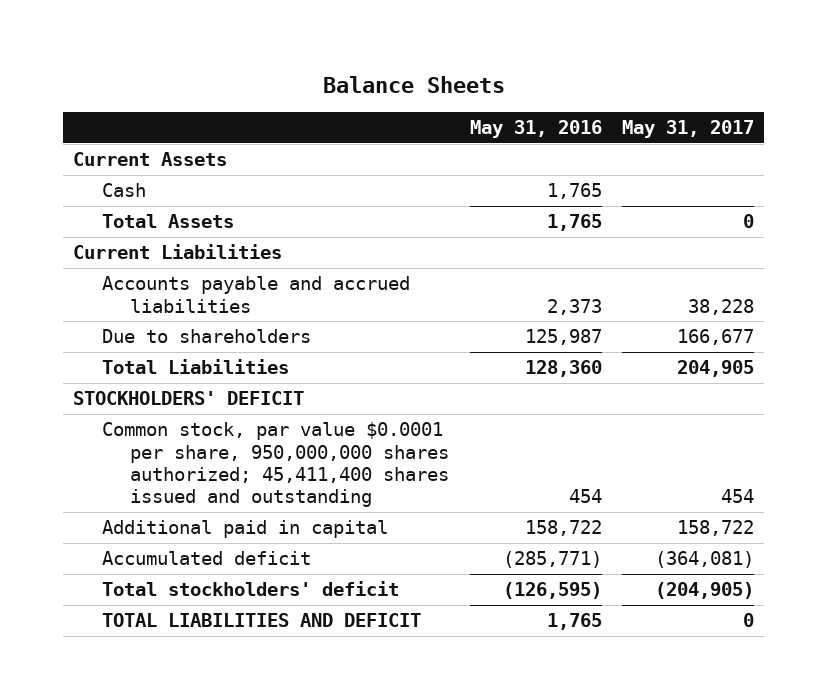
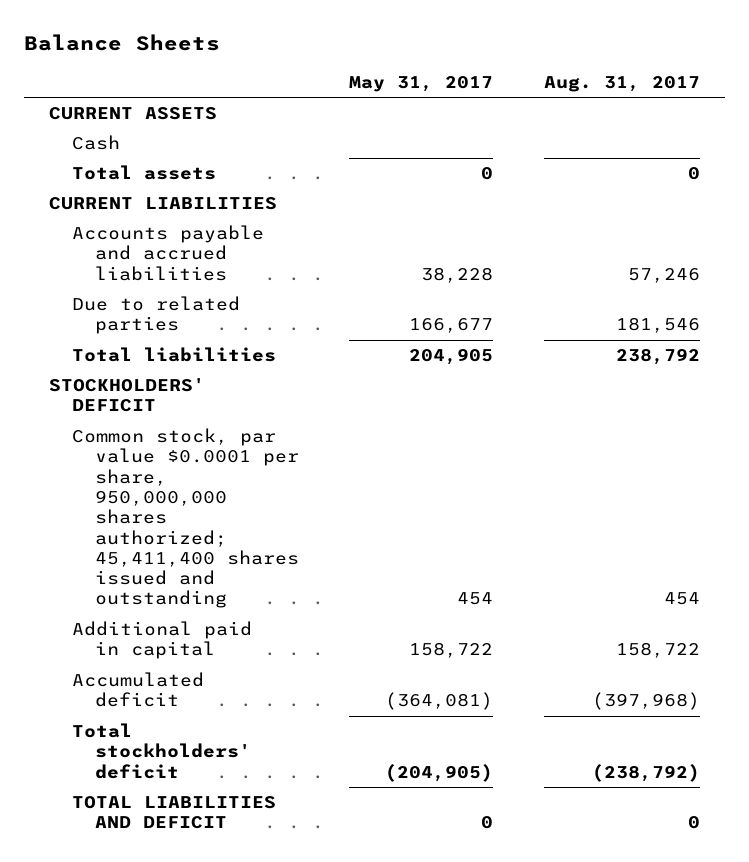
[469,120,602,139] May 31, 2016 -> none
none -> [543,76,700,93] Aug. 31, 2017
[73,152,228,167] Current Assets -> [48,107,217,121] CURRENT ASSETS
[101,214,234,229] Total Assets -> [71,165,216,181] Total assets
[73,244,283,260] Current Liabilities -> [48,197,277,211] CURRENT LIABILITIES
[101,329,311,344] Due to shareholders -> [71,296,240,335] Due to related parties
[101,359,289,375] Total Liabilities -> [71,347,276,363] Total liabilities

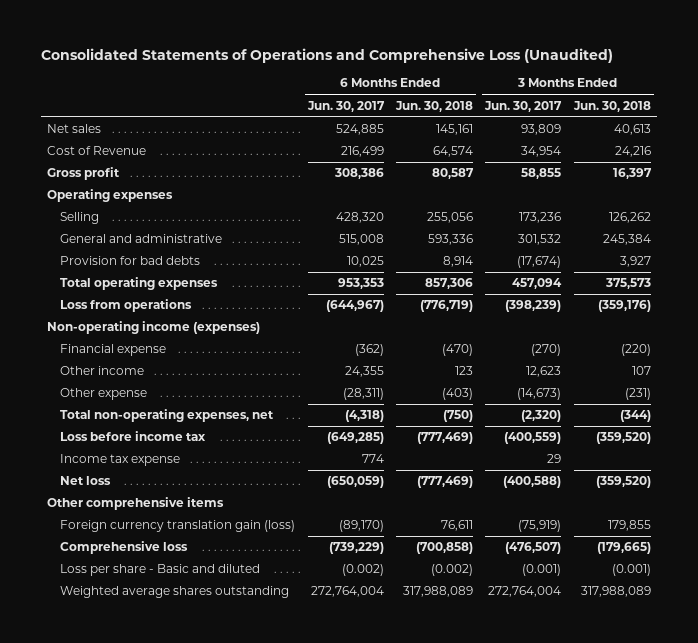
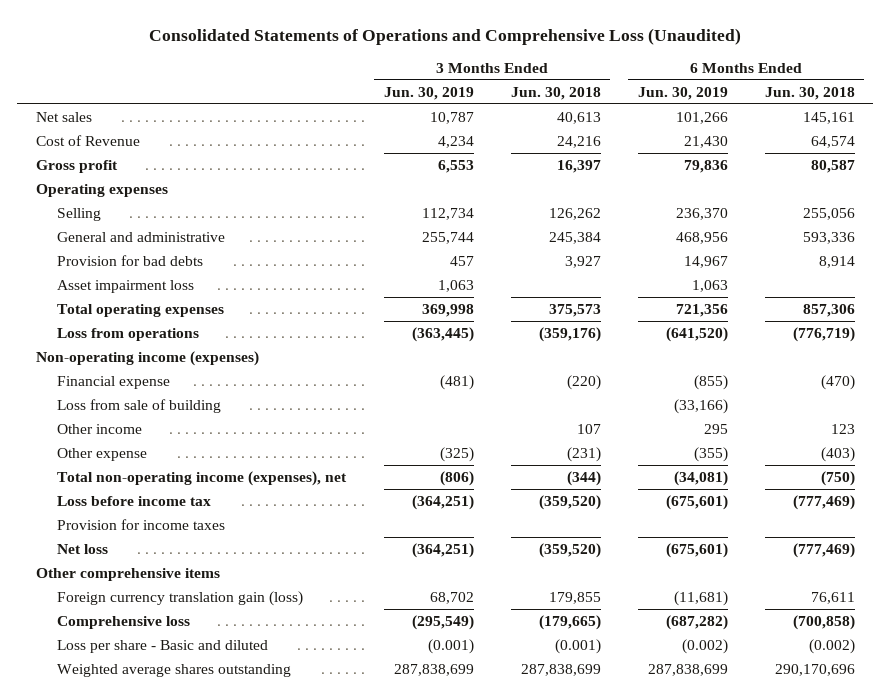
[306,100,385,112] Jun. 30, 2017 -> none
[484,100,563,112] Jun. 30, 2017 -> none
none -> [383,86,474,100] Jun. 30, 2019
none -> [637,86,728,100] Jun. 30, 2019
none -> [57,279,195,293] Asset impairment loss
none -> [57,398,222,413] Loss from sale of building
[60,409,275,423] Total non-operating expenses, net -> [57,470,348,486] Total non-operating income (expenses), net
[60,454,181,467] Income tax expense -> [57,518,226,530] Provision for income taxes
[403,586,474,598] 317,988,089 -> [774,663,855,676] 290,170,696
[580,586,651,598] 317,988,089 -> [520,663,601,676] 287,838,699

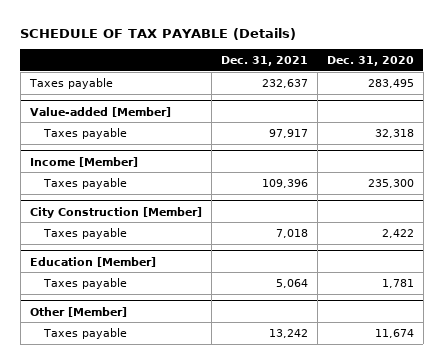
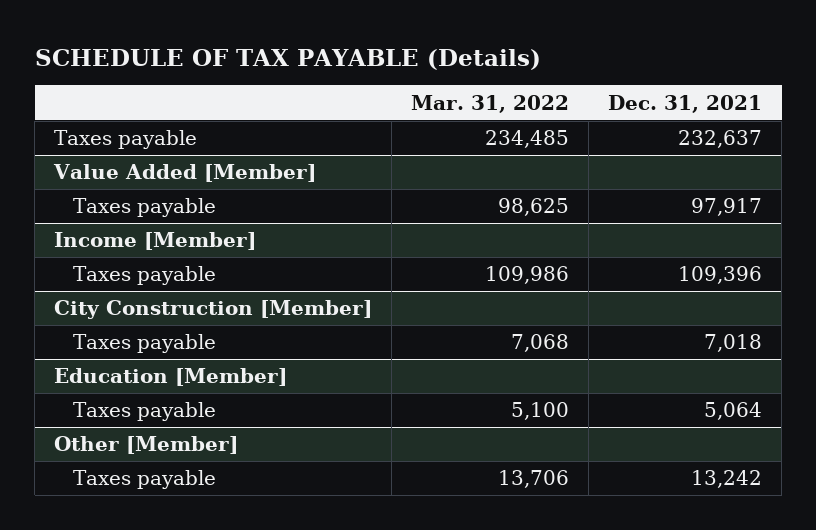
[326,55,414,66] Dec. 31, 2020 -> none
none -> [411,94,570,113] Mar. 31, 2022
[29,106,171,117] Value-added [Member] -> [53,164,317,183] Value Added [Member]

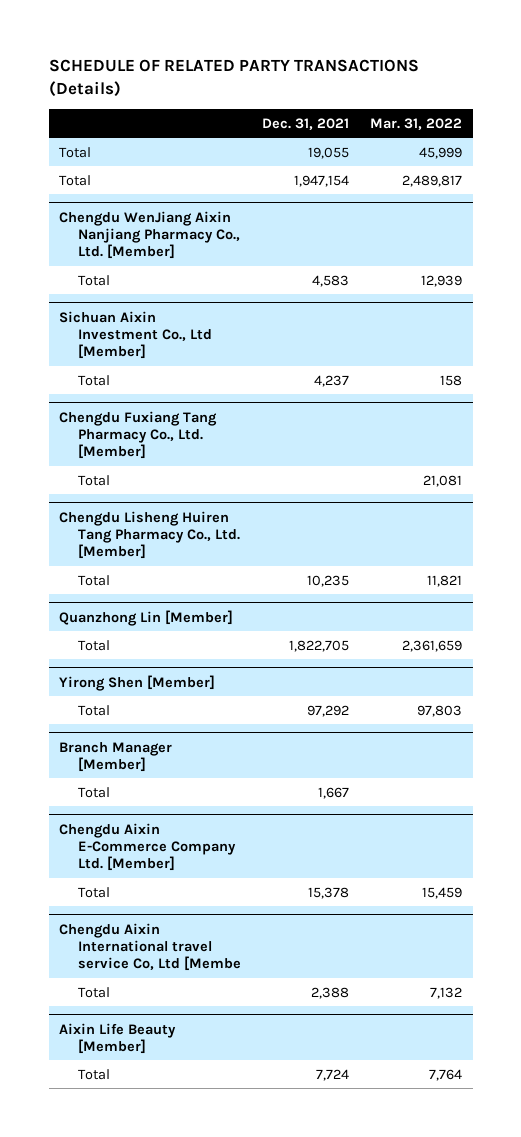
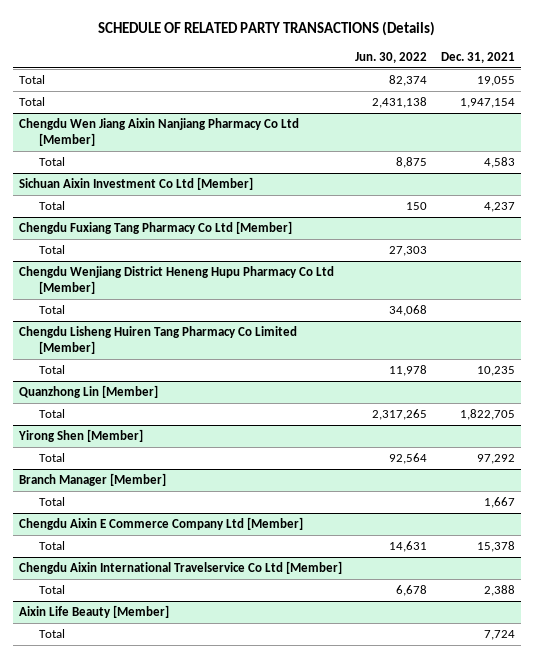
[370,117,463,130] Mar. 31, 2022 -> none
none -> [355,51,428,63] Jun. 30, 2022
[59,210,240,260] Chengdu WenJiang Aixin Nanjiang Pharmacy Co., Ltd. [Member] -> [19,118,300,146] Chengdu Wen Jiang Aixin Nanjiang Pharmacy Co Ltd [Member]
[59,310,212,360] Sichuan Aixin Investment Co., Ltd [Member] -> [19,177,254,191] Sichuan Aixin Investment Co Ltd [Member]
[59,410,218,460] Chengdu Fuxiang Tang Pharmacy Co., Ltd. [Member] -> [19,221,293,235] Chengdu Fuxiang Tang Pharmacy Co Ltd [Member]
none -> [19,266,335,294] Chengdu Wenjiang District Heneng Hupu Pharmacy Co Ltd [Member]
none -> [39,305,66,315] Total
[59,510,240,560] Chengdu Lisheng Huiren Tang Pharmacy Co., Ltd. [Member] -> [19,326,298,354] Chengdu Lisheng Huiren Tang Pharmacy Co Limited [Member]
[59,822,236,872] Chengdu Aixin E-Commerce Company Ltd. [Member] -> [19,517,304,531] Chengdu Aixin E Commerce Company Ltd [Member]
[59,922,241,972] Chengdu Aixin International travel service Co, Ltd [Membe -> [19,561,343,575] Chengdu Aixin International Travelservice Co Ltd [Member]

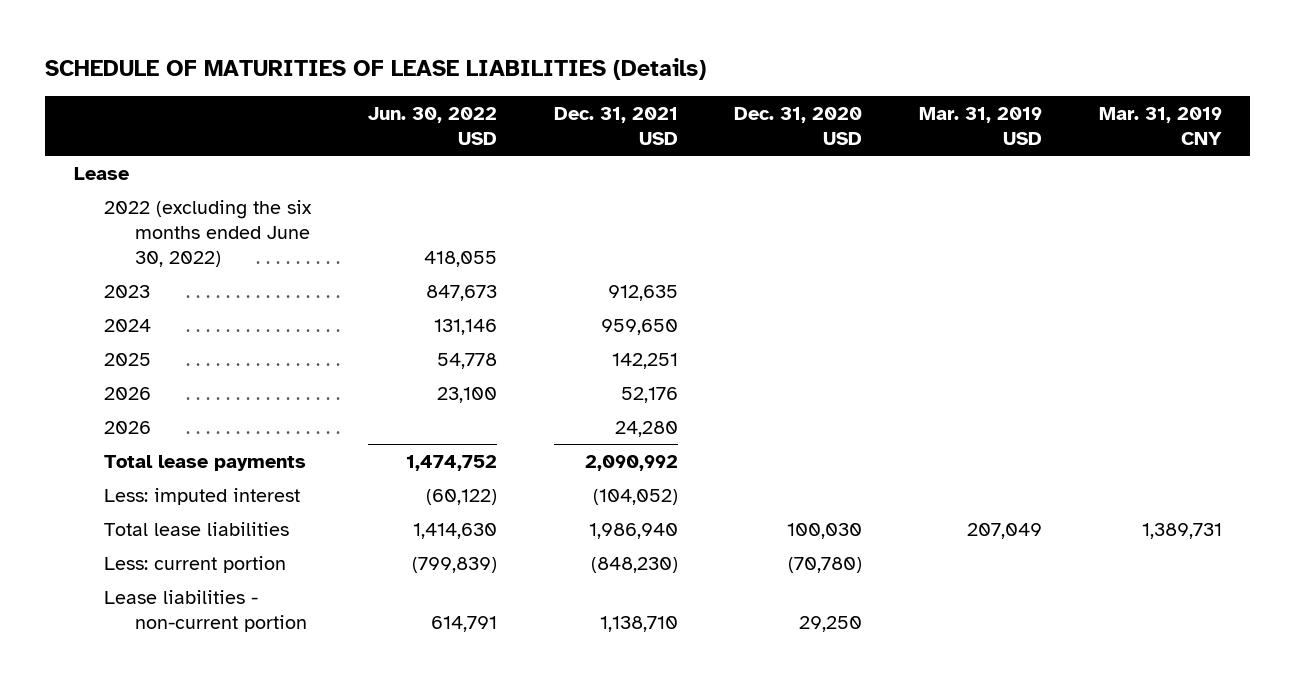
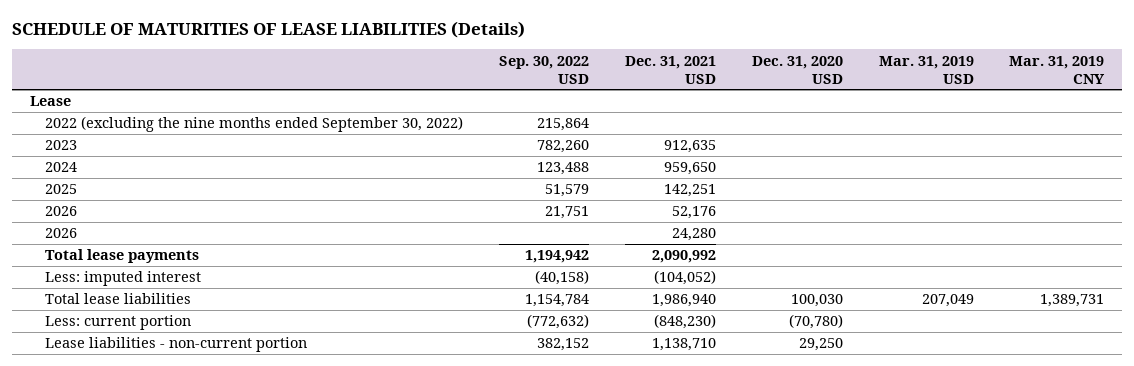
[368,107,498,146] Jun. 30, 2022 USD -> none
none -> [499,55,590,84] Sep. 30, 2022 USD
[104,199,313,267] 2022 (excluding the six months ended June 30, 2022) -> [45,116,464,133] 2022 (excluding the nine months ended September 30, 2022)

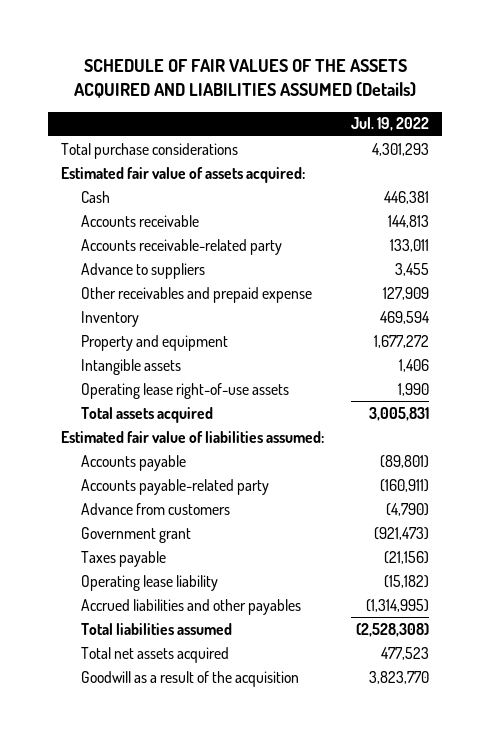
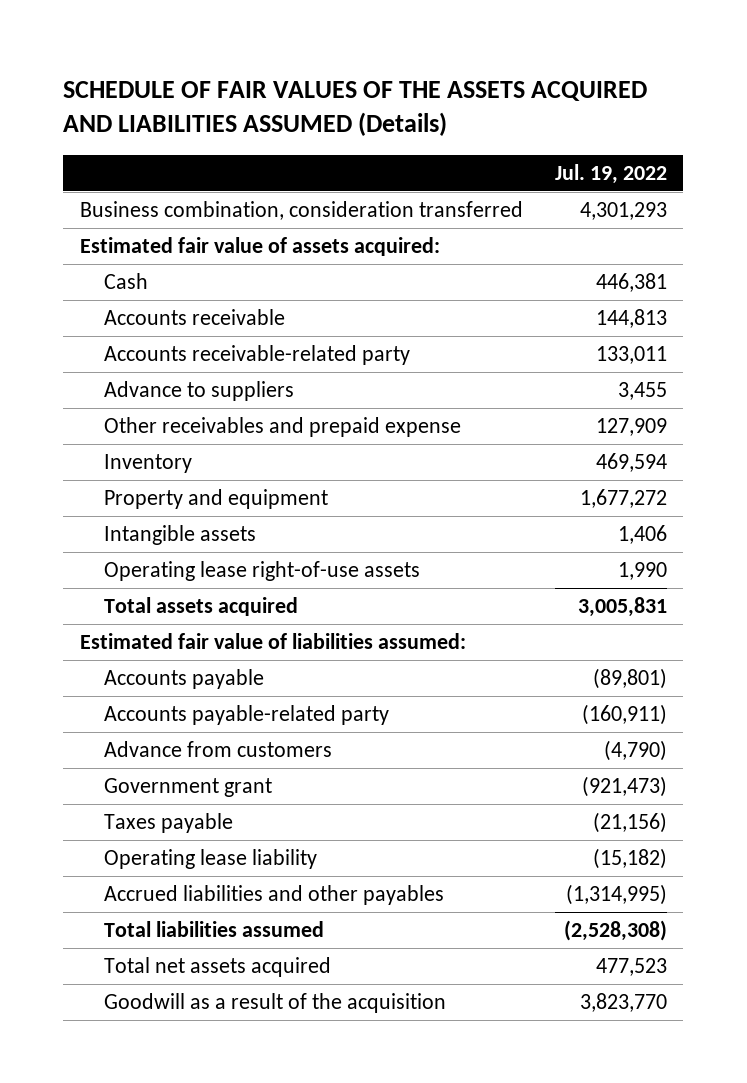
[61,142,239,159] Total purchase considerations -> [79,201,523,221] Business combination, consideration transferred

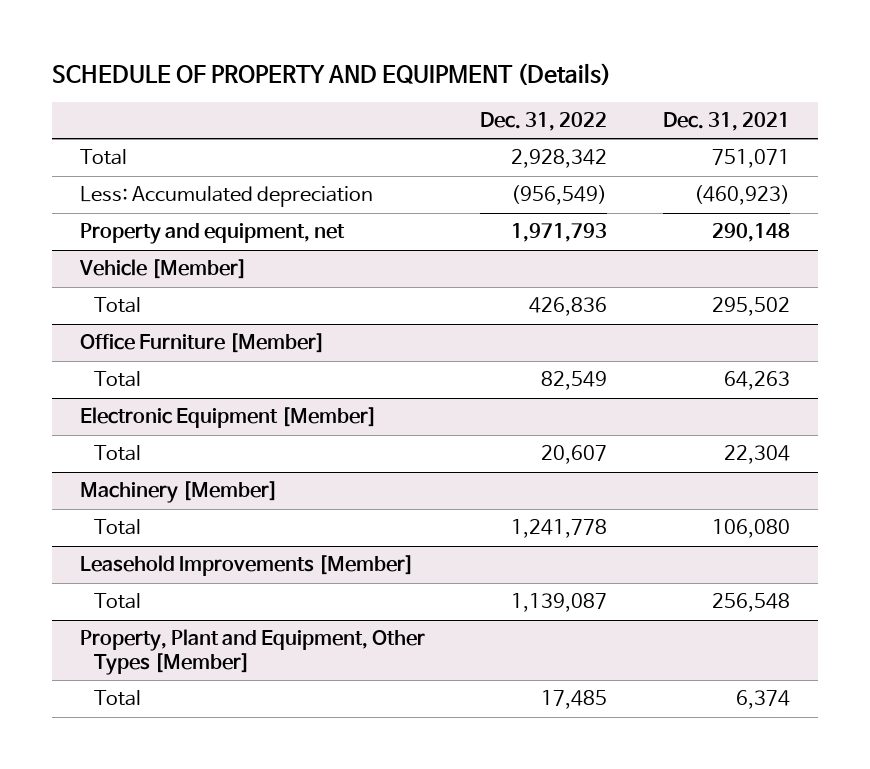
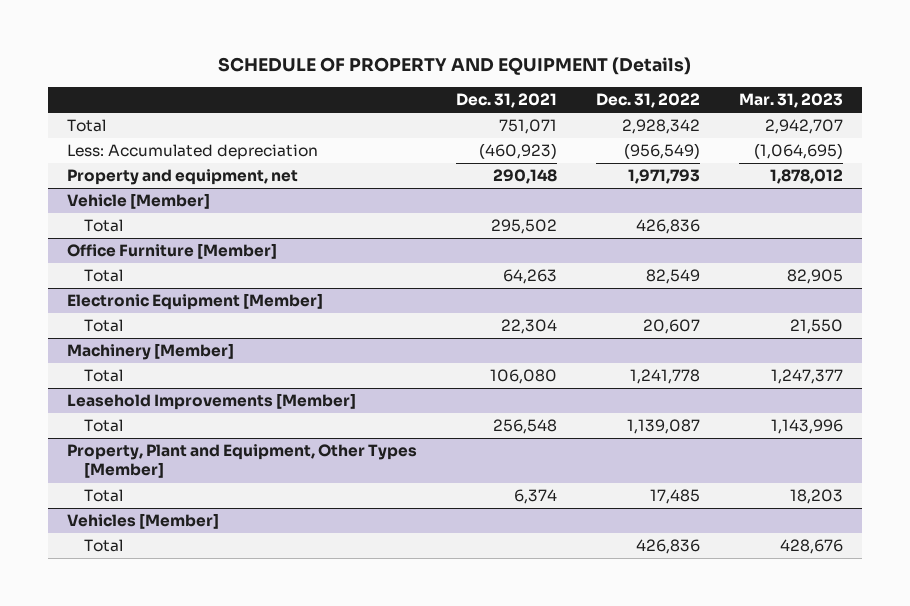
none -> [738,93,843,109] Mar. 31, 2023
none -> [67,513,220,530] Vehicles [Member]
none -> [83,539,123,553] Total

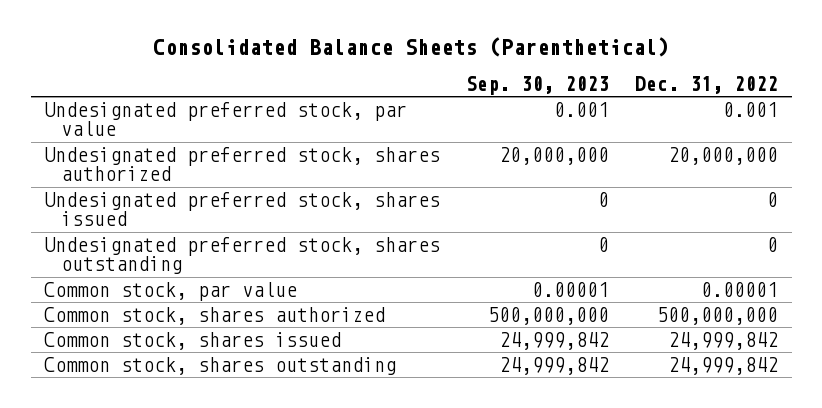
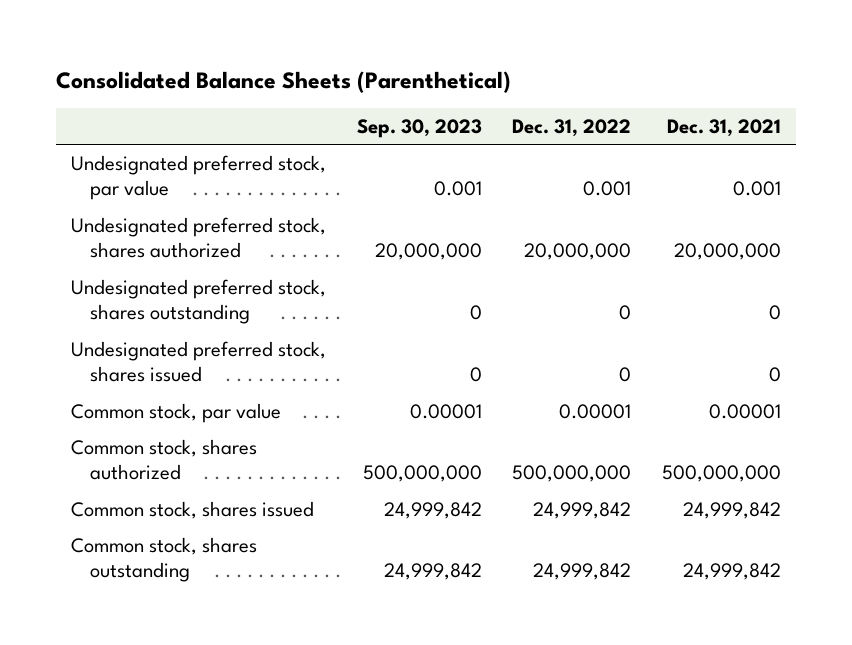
none -> [666,119,781,138] Dec. 31, 2021
[43,191,440,227] Undesignated preferred stock, shares issued -> [71,340,327,383] Undesignated preferred stock, shares issued

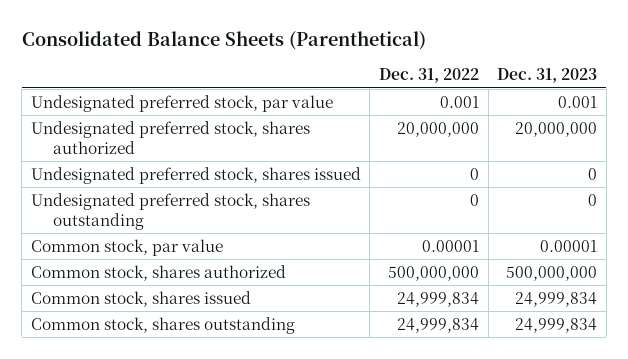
[356,119,482,139] Sep. 30, 2023 -> none
[666,119,781,138] Dec. 31, 2021 -> none
none -> [497,68,598,84] Dec. 31, 2023
[71,278,327,325] Undesignated preferred stock, shares outstanding -> [30,192,310,230] Undesignated preferred stock, shares outstanding
[533,501,632,519] 24,999,842 -> [397,291,480,307] 24,999,834
[533,563,632,581] 24,999,842 -> [397,317,480,333] 24,999,834

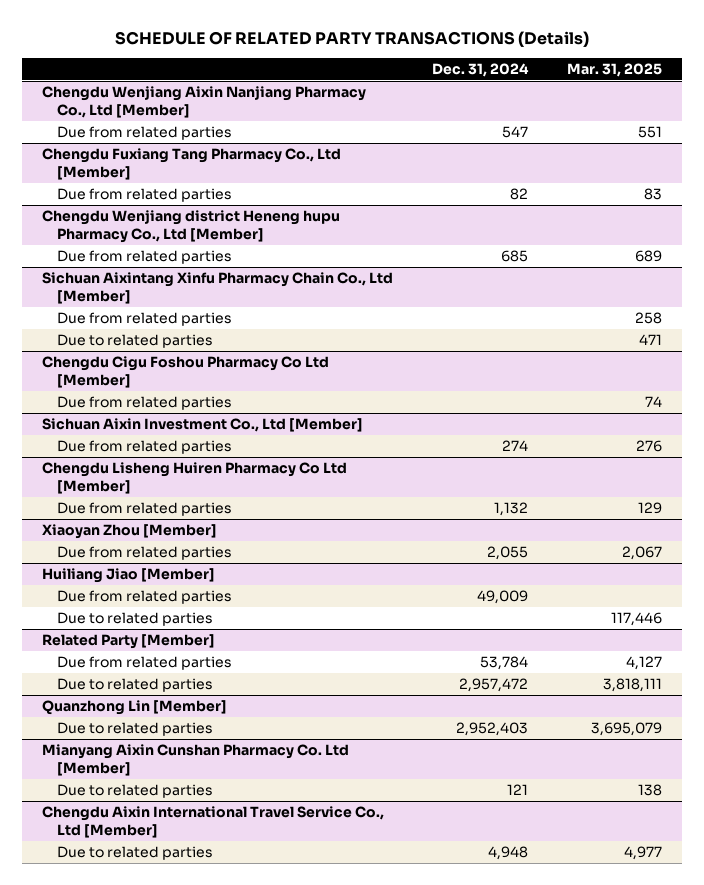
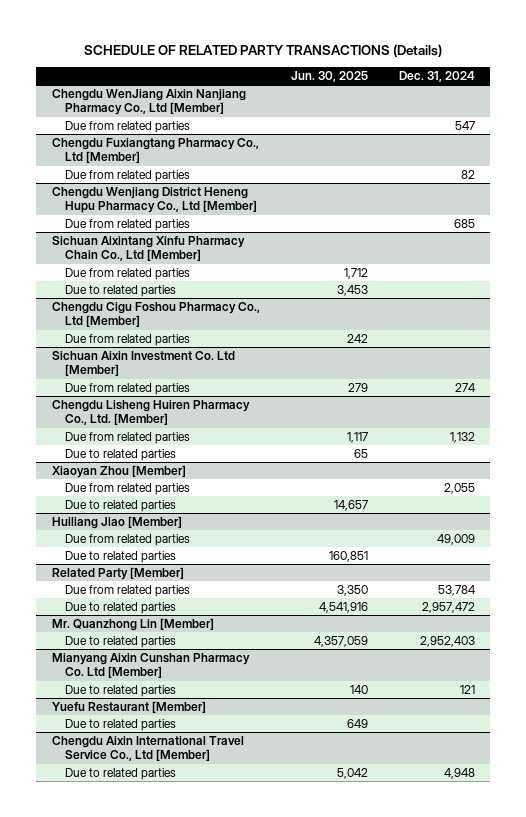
[567,62,663,77] Mar. 31, 2025 -> none
none -> [290,70,368,82] Jun. 30, 2025
[41,85,366,118] Chengdu Wenjiang Aixin Nanjiang Pharmacy Co., Ltd [Member] -> [51,89,246,116] Chengdu WenJiang Aixin Nanjiang Pharmacy Co., Ltd [Member]
[41,147,341,180] Chengdu Fuxiang Tang Pharmacy Co., Ltd [Member] -> [51,138,259,164] Chengdu Fuxiangtang Pharmacy Co., Ltd [Member]
[41,209,340,243] Chengdu Wenjiang district Heneng hupu Pharmacy Co., Ltd [Member] -> [51,187,258,214] Chengdu Wenjiang District Heneng Hupu Pharmacy Co., Ltd [Member]
[41,355,329,388] Chengdu Cigu Foshou Pharmacy Co Ltd [Member] -> [51,302,260,328] Chengdu Cigu Foshou Pharmacy Co., Ltd [Member]
[41,417,363,432] Sichuan Aixin Investment Co., Ltd [Member] -> [51,351,235,377] Sichuan Aixin Investment Co. Ltd [Member]
[41,461,347,494] Chengdu Lisheng Huiren Pharmacy Co Ltd [Member] -> [51,400,250,426] Chengdu Lisheng Huiren Pharmacy Co., Ltd. [Member]
none -> [65,449,177,462] Due to related parties
none -> [65,500,177,513] Due to related parties
[41,699,227,715] Quanzhong Lin [Member] -> [51,618,214,632] Mr. Quanzhong Lin [Member]
none -> [51,701,206,714] Yuefu Restaurant [Member]
none -> [65,719,177,732] Due to related parties

